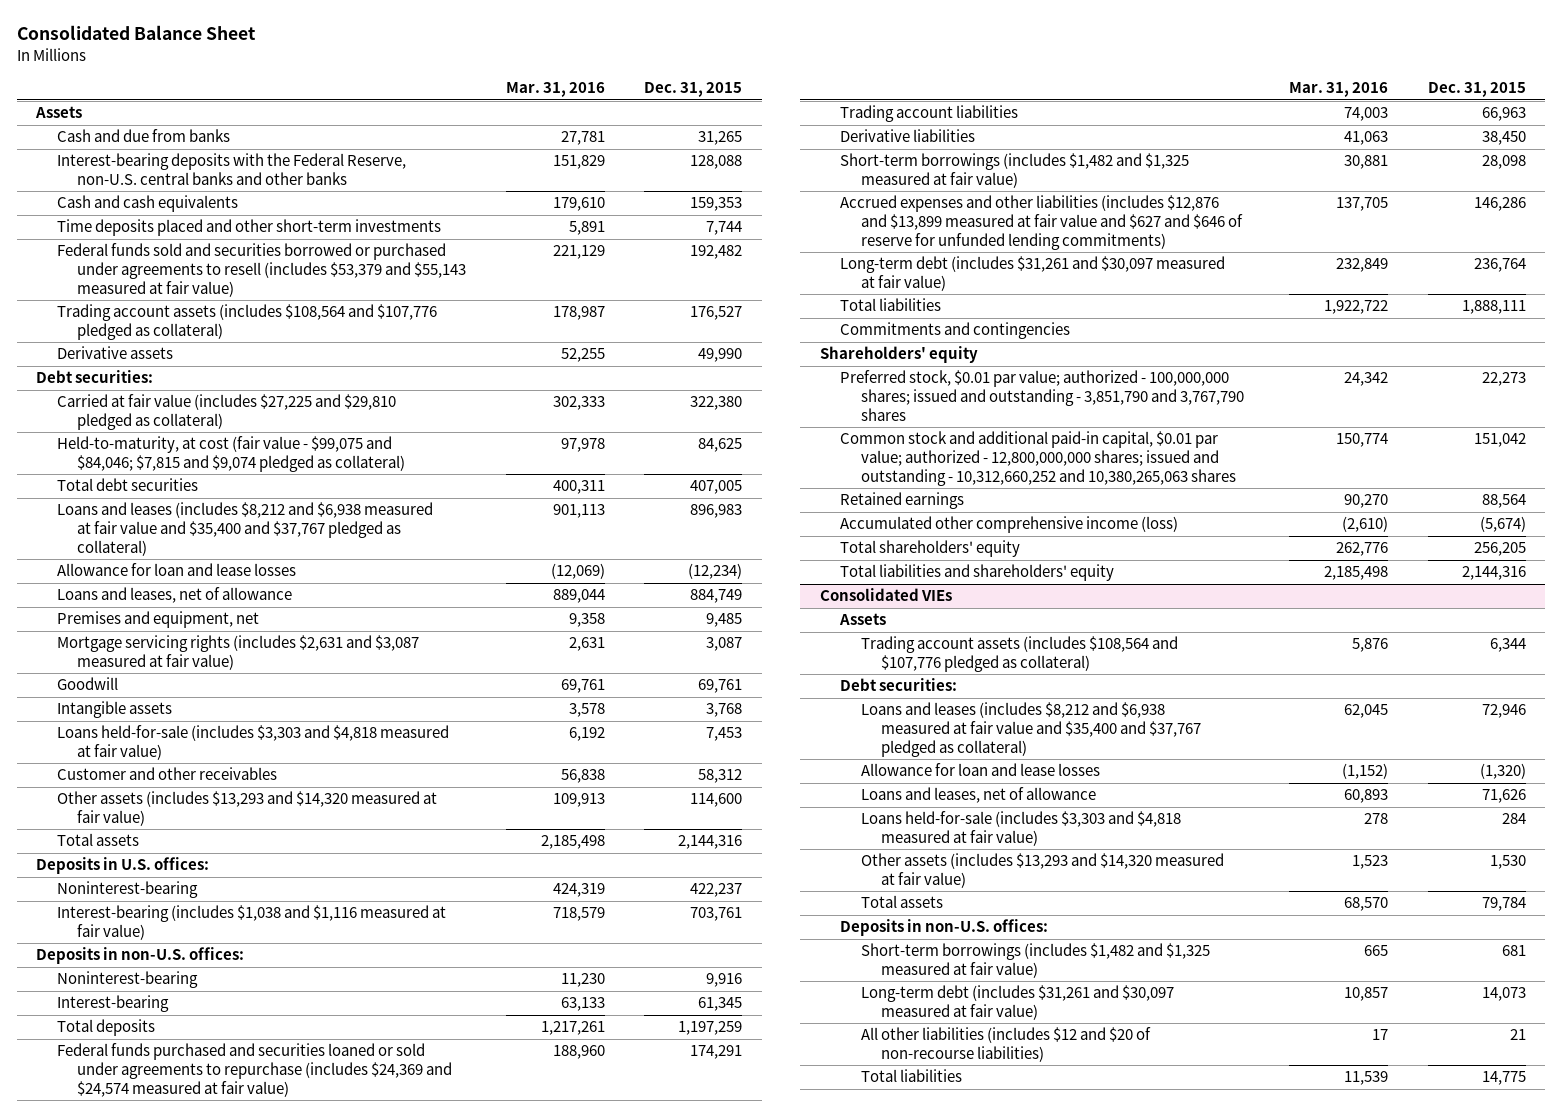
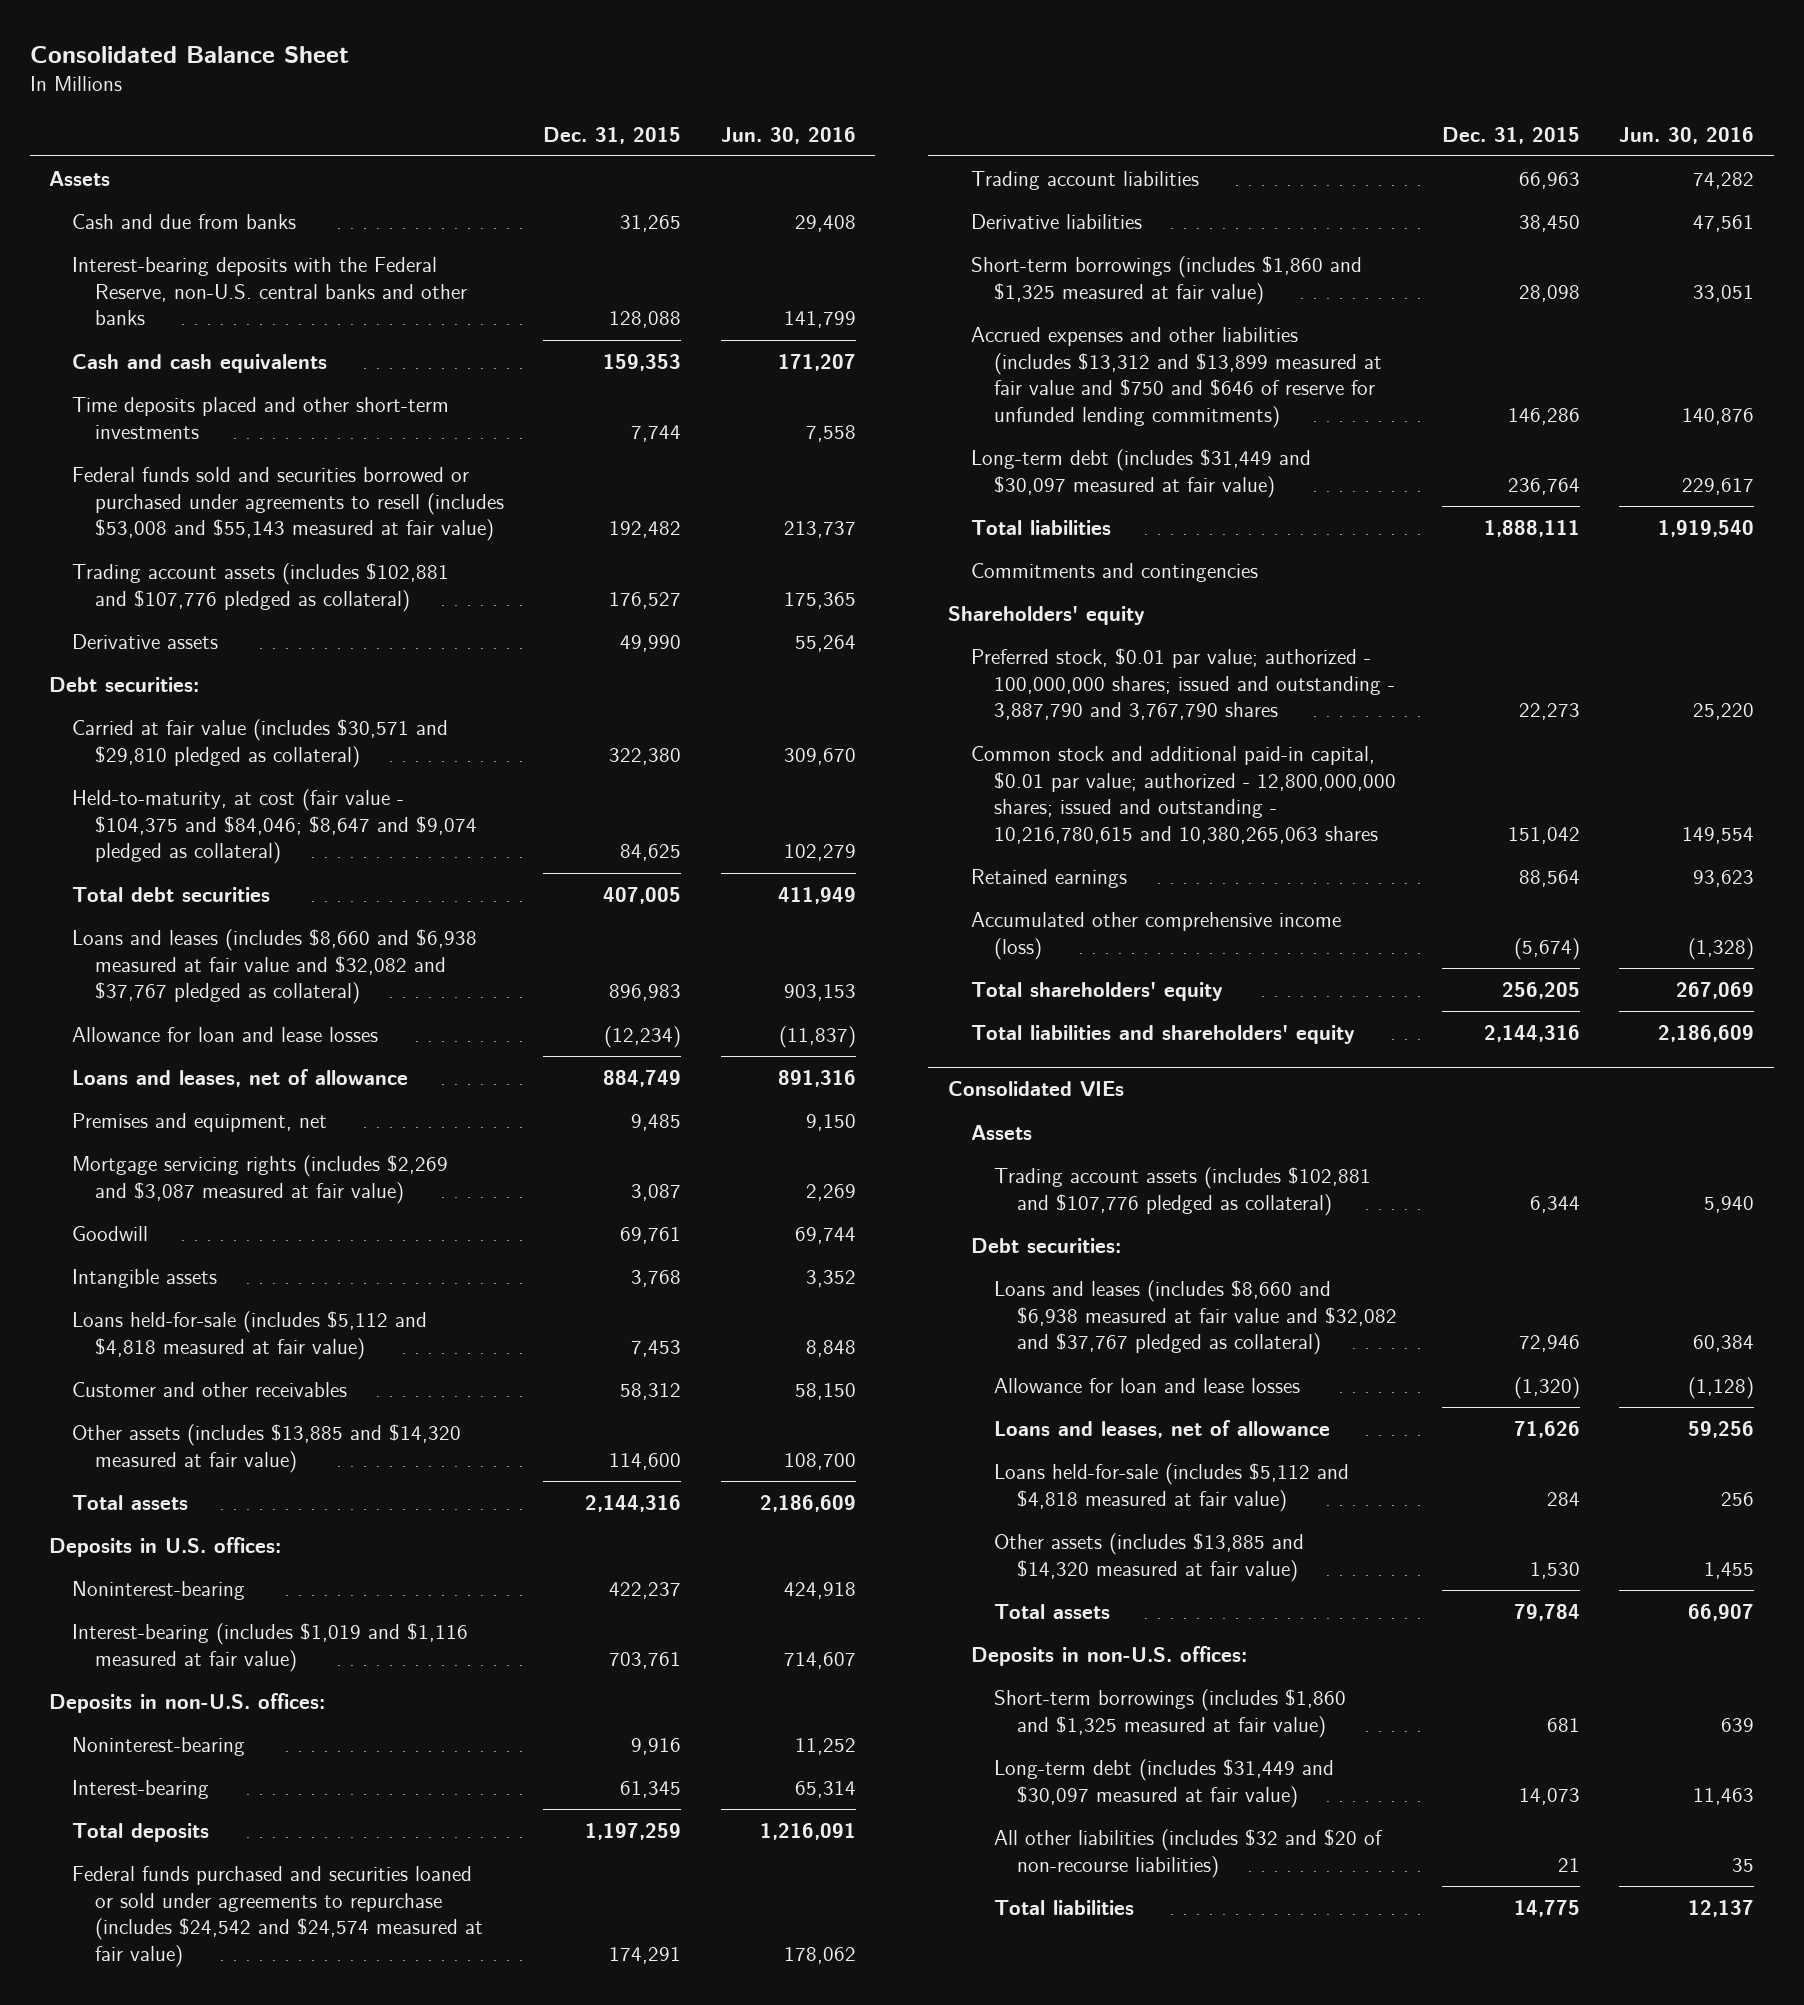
[505,82,605,98] Mar. 31, 2016 -> none
none -> [720,126,856,144] Jun. 30, 2016
[56,243,467,297] Federal funds sold and securities borrowed or purchased under agreements to resell (includes $53,379 and $55,143 measured at fair value) -> [72,467,505,542] Federal funds sold and securities borrowed or purchased under agreements to resell (includes $53,008 and $55,143 measured at fair value)
[56,304,437,341] Trading account assets (includes $108,564 and $107,776 pledged as collateral) -> [72,563,450,612] Trading account assets (includes $102,881 and $107,776 pledged as collateral)
[56,394,396,431] Carried at fair value (includes $27,225 and $29,810 pledged as collateral) -> [72,719,449,768] Carried at fair value (includes $30,571 and $29,810 pledged as collateral)
[56,436,406,473] Held-to-maturity, at cost (fair value - $99,075 and $84,046; $7,815 and $9,074 pledged as collateral) -> [72,789,478,865] Held-to-maturity, at cost (fair value - $104,375 and $84,046; $8,647 and $9,074 pledged as collateral)
[56,502,433,556] Loans and leases (includes $8,212 and $6,938 measured at fair value and $35,400 and $37,767 pledged as collateral) -> [72,929,478,1005] Loans and leases (includes $8,660 and $6,938 measured at fair value and $32,082 and $37,767 pledged as collateral)
[56,635,419,671] Mortgage servicing rights (includes $2,631 and $3,087 measured at fair value) -> [72,1155,449,1204] Mortgage servicing rights (includes $2,269 and $3,087 measured at fair value)
[56,725,449,761] Loans held-for-sale (includes $3,303 and $4,818 measured at fair value) -> [72,1311,428,1360] Loans held-for-sale (includes $5,112 and $4,818 measured at fair value)
[56,791,437,827] Other assets (includes $13,293 and $14,320 measured at fair value) -> [72,1424,462,1473] Other assets (includes $13,885 and $14,320 measured at fair value)
[56,905,446,941] Interest-bearing (includes $1,038 and $1,116 measured at fair value) -> [72,1623,469,1672] Interest-bearing (includes $1,019 and $1,116 measured at fair value)
[56,1043,453,1097] Federal funds purchased and securities loaned or sold under agreements to repurchase (includes $24,369 and $24,574 measured at fair value) -> [72,1866,484,1967] Federal funds purchased and securities loaned or sold under agreements to repurchase (includes $24,542 and $24,574 measured at fair value)
[840,153,1190,189] Short-term borrowings (includes $1,482 and $1,325 measured at fair value) -> [970,256,1362,305] Short-term borrowings (includes $1,860 and $1,325 measured at fair value)
[840,195,1243,250] Accrued expenses and other liabilities (includes $12,876 and $13,899 measured at fair value and $627 and $646 of reserve for unfunded lending commitments) -> [970,327,1382,428] Accrued expenses and other liabilities (includes $13,312 and $13,899 measured at fair value and $750 and $646 of reserve for unfunded lending commitments)
[840,256,1226,292] Long-term debt (includes $31,261 and $30,097 measured at fair value) -> [970,449,1311,498] Long-term debt (includes $31,449 and $30,097 measured at fair value)
[840,370,1244,421] Preferred stock, $0.01 par value; authorized - 100,000,000 shares; issued and outstanding - 3,851,790 and 3,767,790 shares -> [970,648,1395,721] Preferred stock, $0.01 par value; authorized - 100,000,000 shares; issued and outstanding - 3,887,790 and 3,767,790 shares
[840,431,1236,486] Common stock and additional paid-in capital, $0.01 par value; authorized - 12,800,000,000 shares; issued and outstanding - 10,312,660,252 and 10,380,265,063 shares -> [970,746,1396,844] Common stock and additional paid-in capital, $0.01 par value; authorized - 12,800,000,000 shares; issued and outstanding - 10,216,780,615 and 10,380,265,063 shares
[860,636,1178,673] Trading account assets (includes $108,564 and $107,776 pledged as collateral) -> [993,1167,1371,1216] Trading account assets (includes $102,881 and $107,776 pledged as collateral)
[860,702,1202,757] Loans and leases (includes $8,212 and $6,938 measured at fair value and $35,400 and $37,767 pledged as collateral) -> [993,1280,1397,1356] Loans and leases (includes $8,660 and $6,938 measured at fair value and $32,082 and $37,767 pledged as collateral)
[860,811,1181,847] Loans held-for-sale (includes $3,303 and $4,818 measured at fair value) -> [993,1463,1349,1512] Loans held-for-sale (includes $5,112 and $4,818 measured at fair value)
[860,853,1224,889] Other assets (includes $13,293 and $14,320 measured at fair value) -> [993,1533,1304,1582] Other assets (includes $13,885 and $14,320 measured at fair value)
[860,943,1210,979] Short-term borrowings (includes $1,482 and $1,325 measured at fair value) -> [993,1689,1346,1738] Short-term borrowings (includes $1,860 and $1,325 measured at fair value)
[860,985,1174,1021] Long-term debt (includes $31,261 and $30,097 measured at fair value) -> [993,1759,1334,1808] Long-term debt (includes $31,449 and $30,097 measured at fair value)
[860,1027,1151,1063] All other liabilities (includes $12 and $20 of non-recourse liabilities) -> [993,1829,1383,1878] All other liabilities (includes $32 and $20 of non-recourse liabilities)

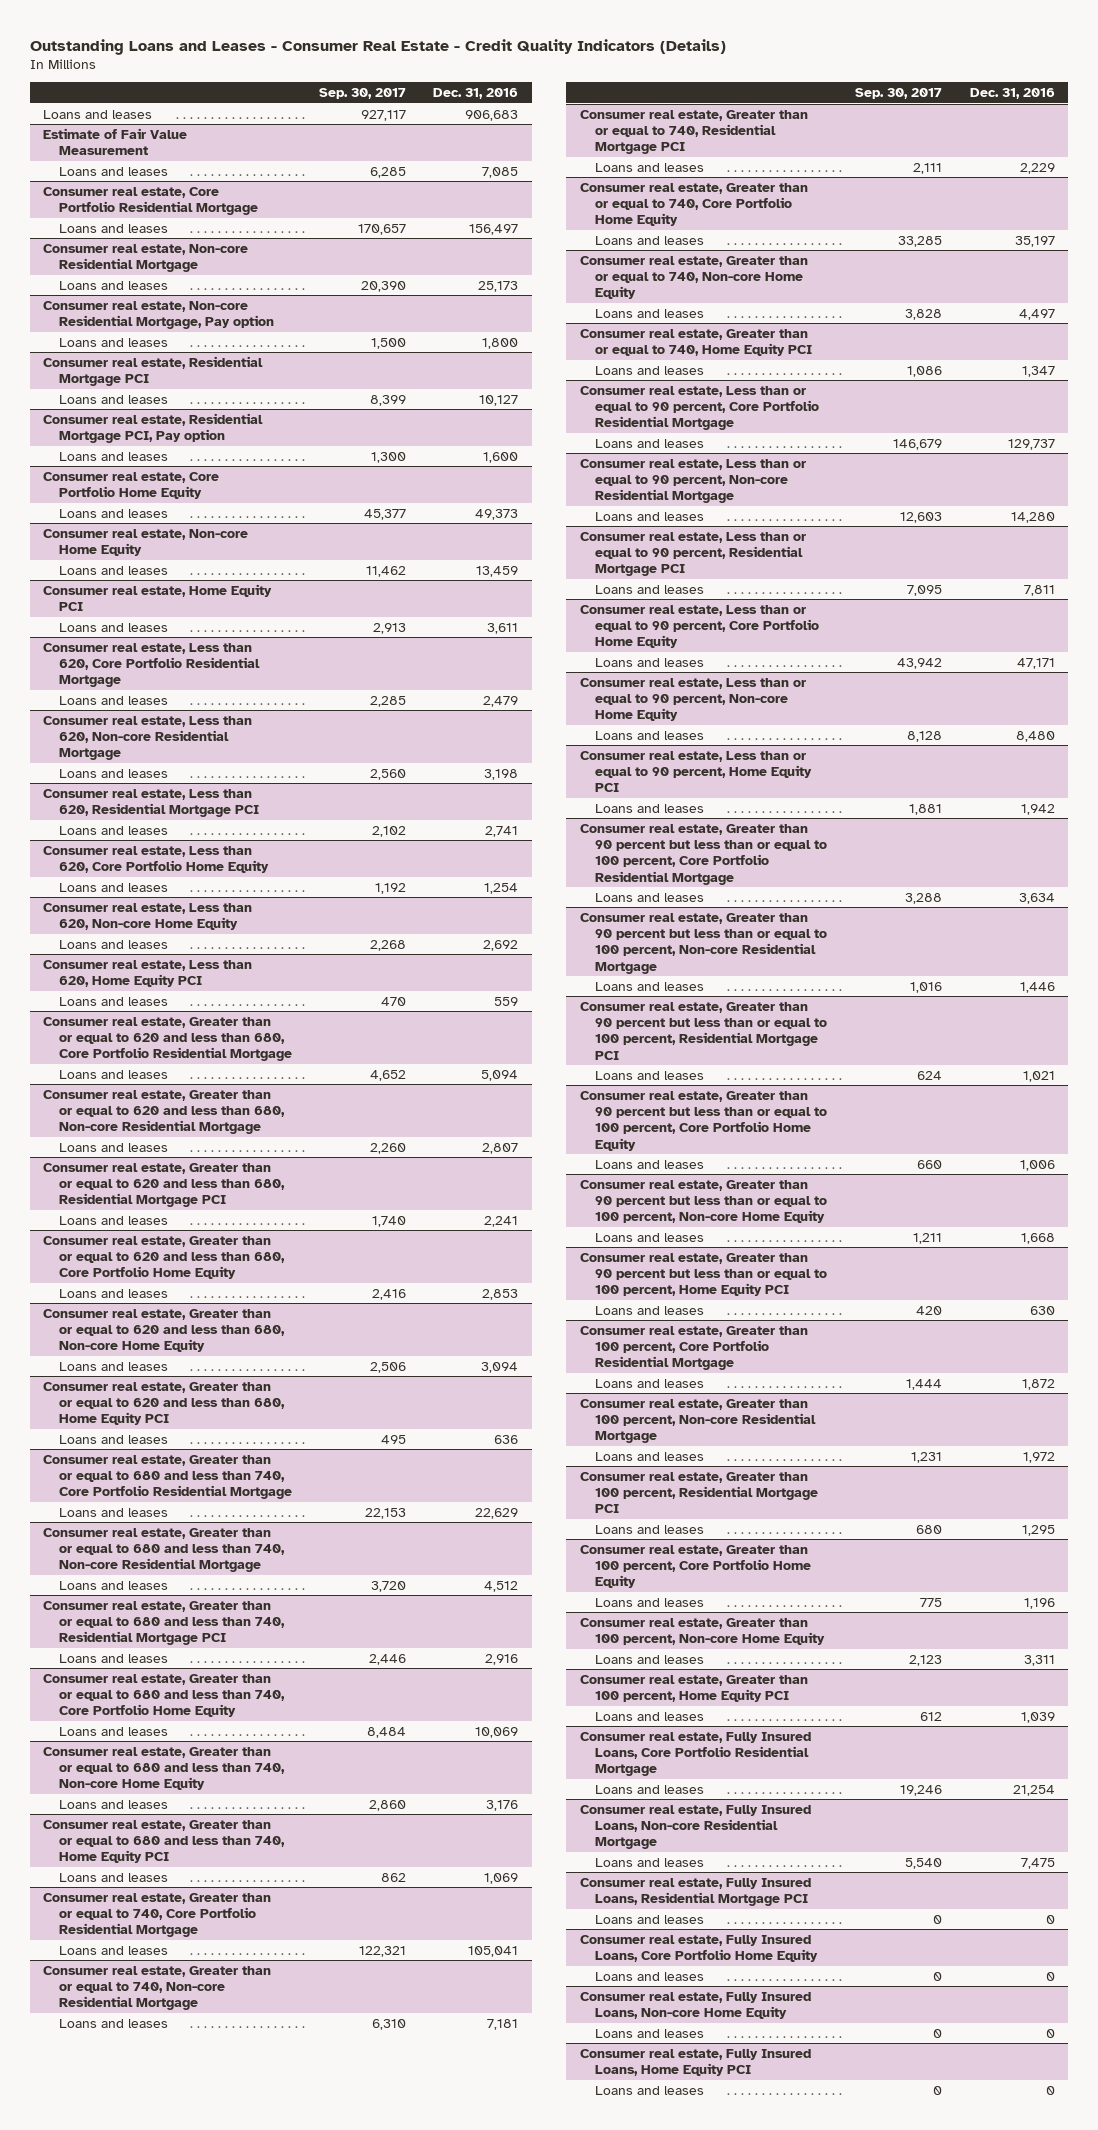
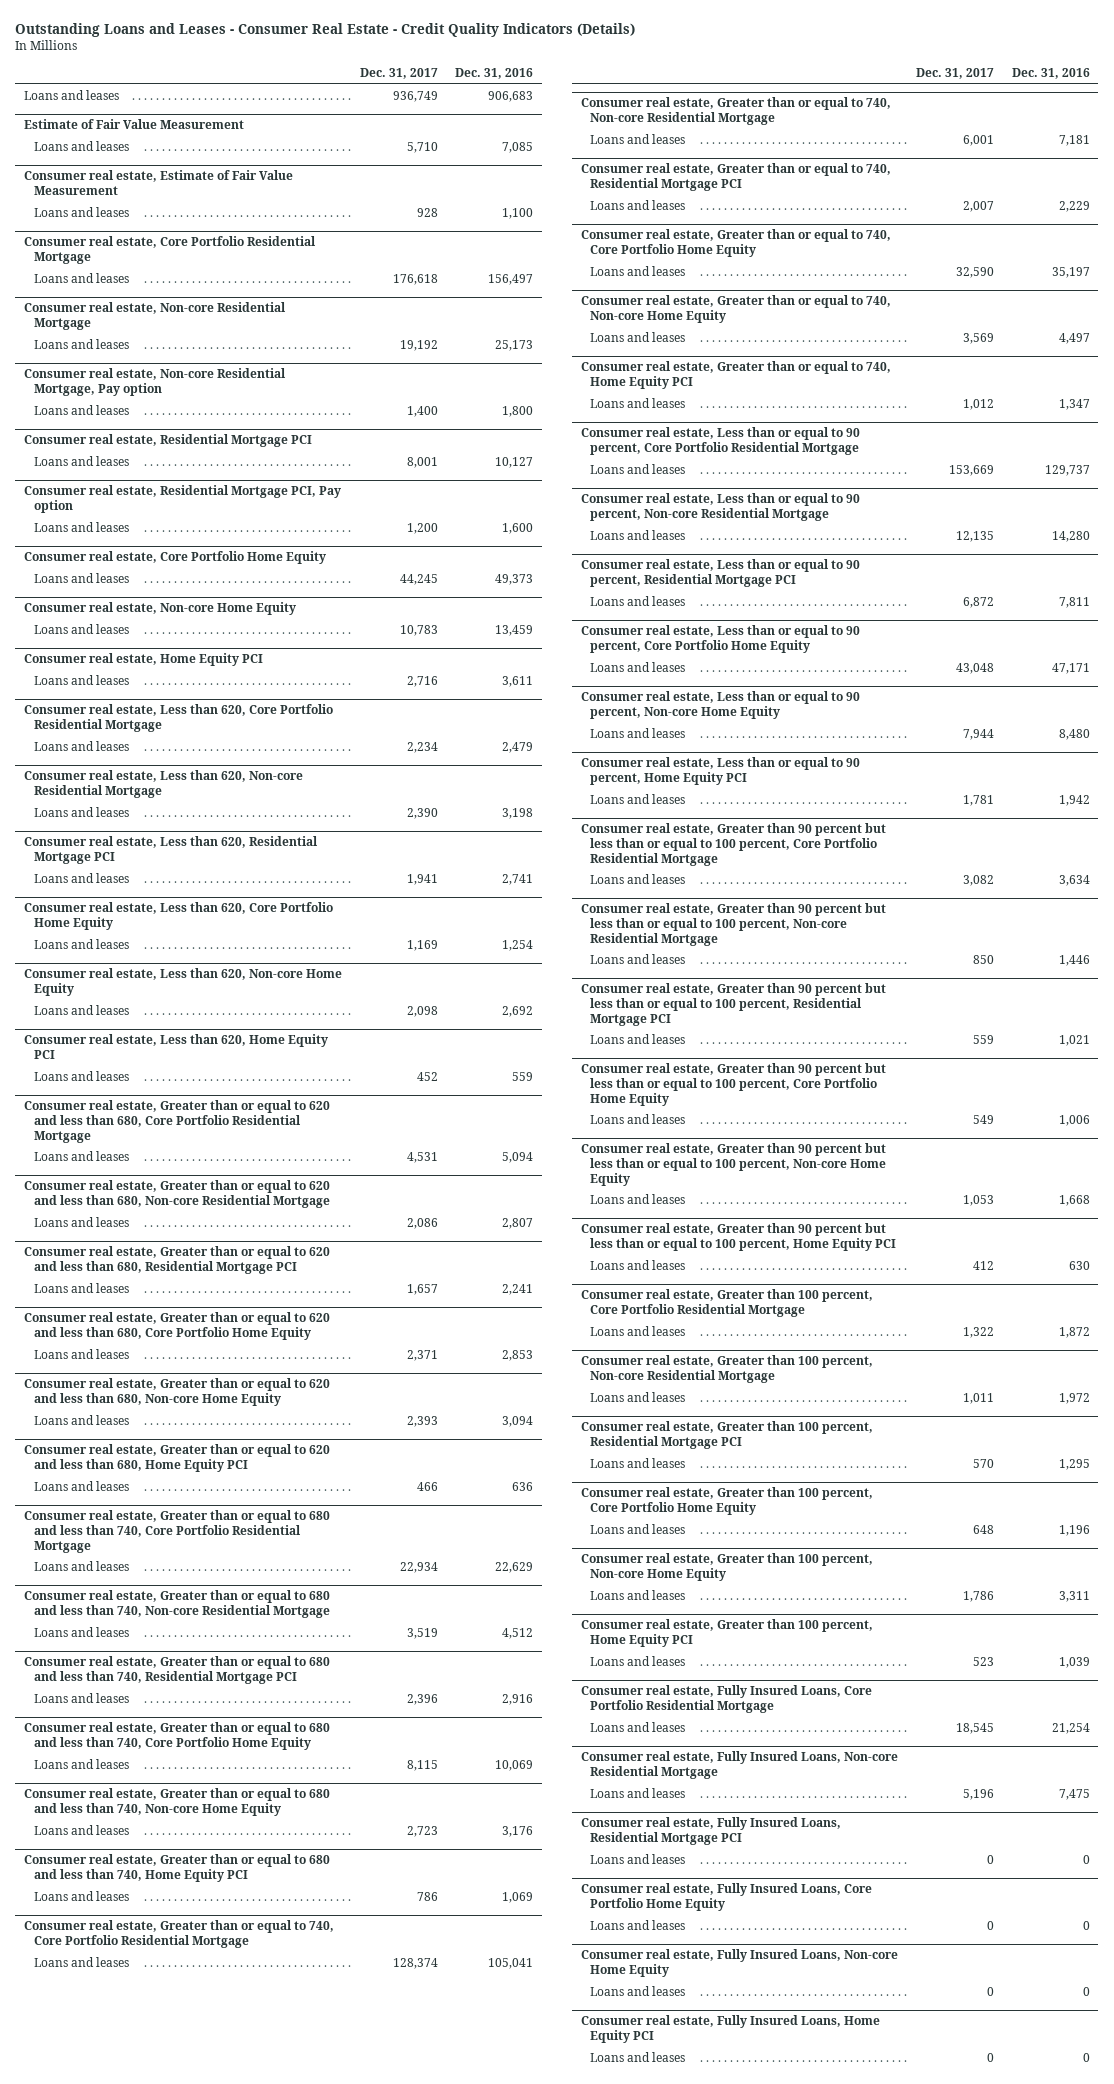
[319,88,407,100] Sep. 30, 2017 -> none
none -> [359,68,438,80] Dec. 31, 2017
none -> [24,170,294,196] Consumer real estate, Estimate of Fair Value Measurement
none -> [33,207,129,218] Loans and leases

